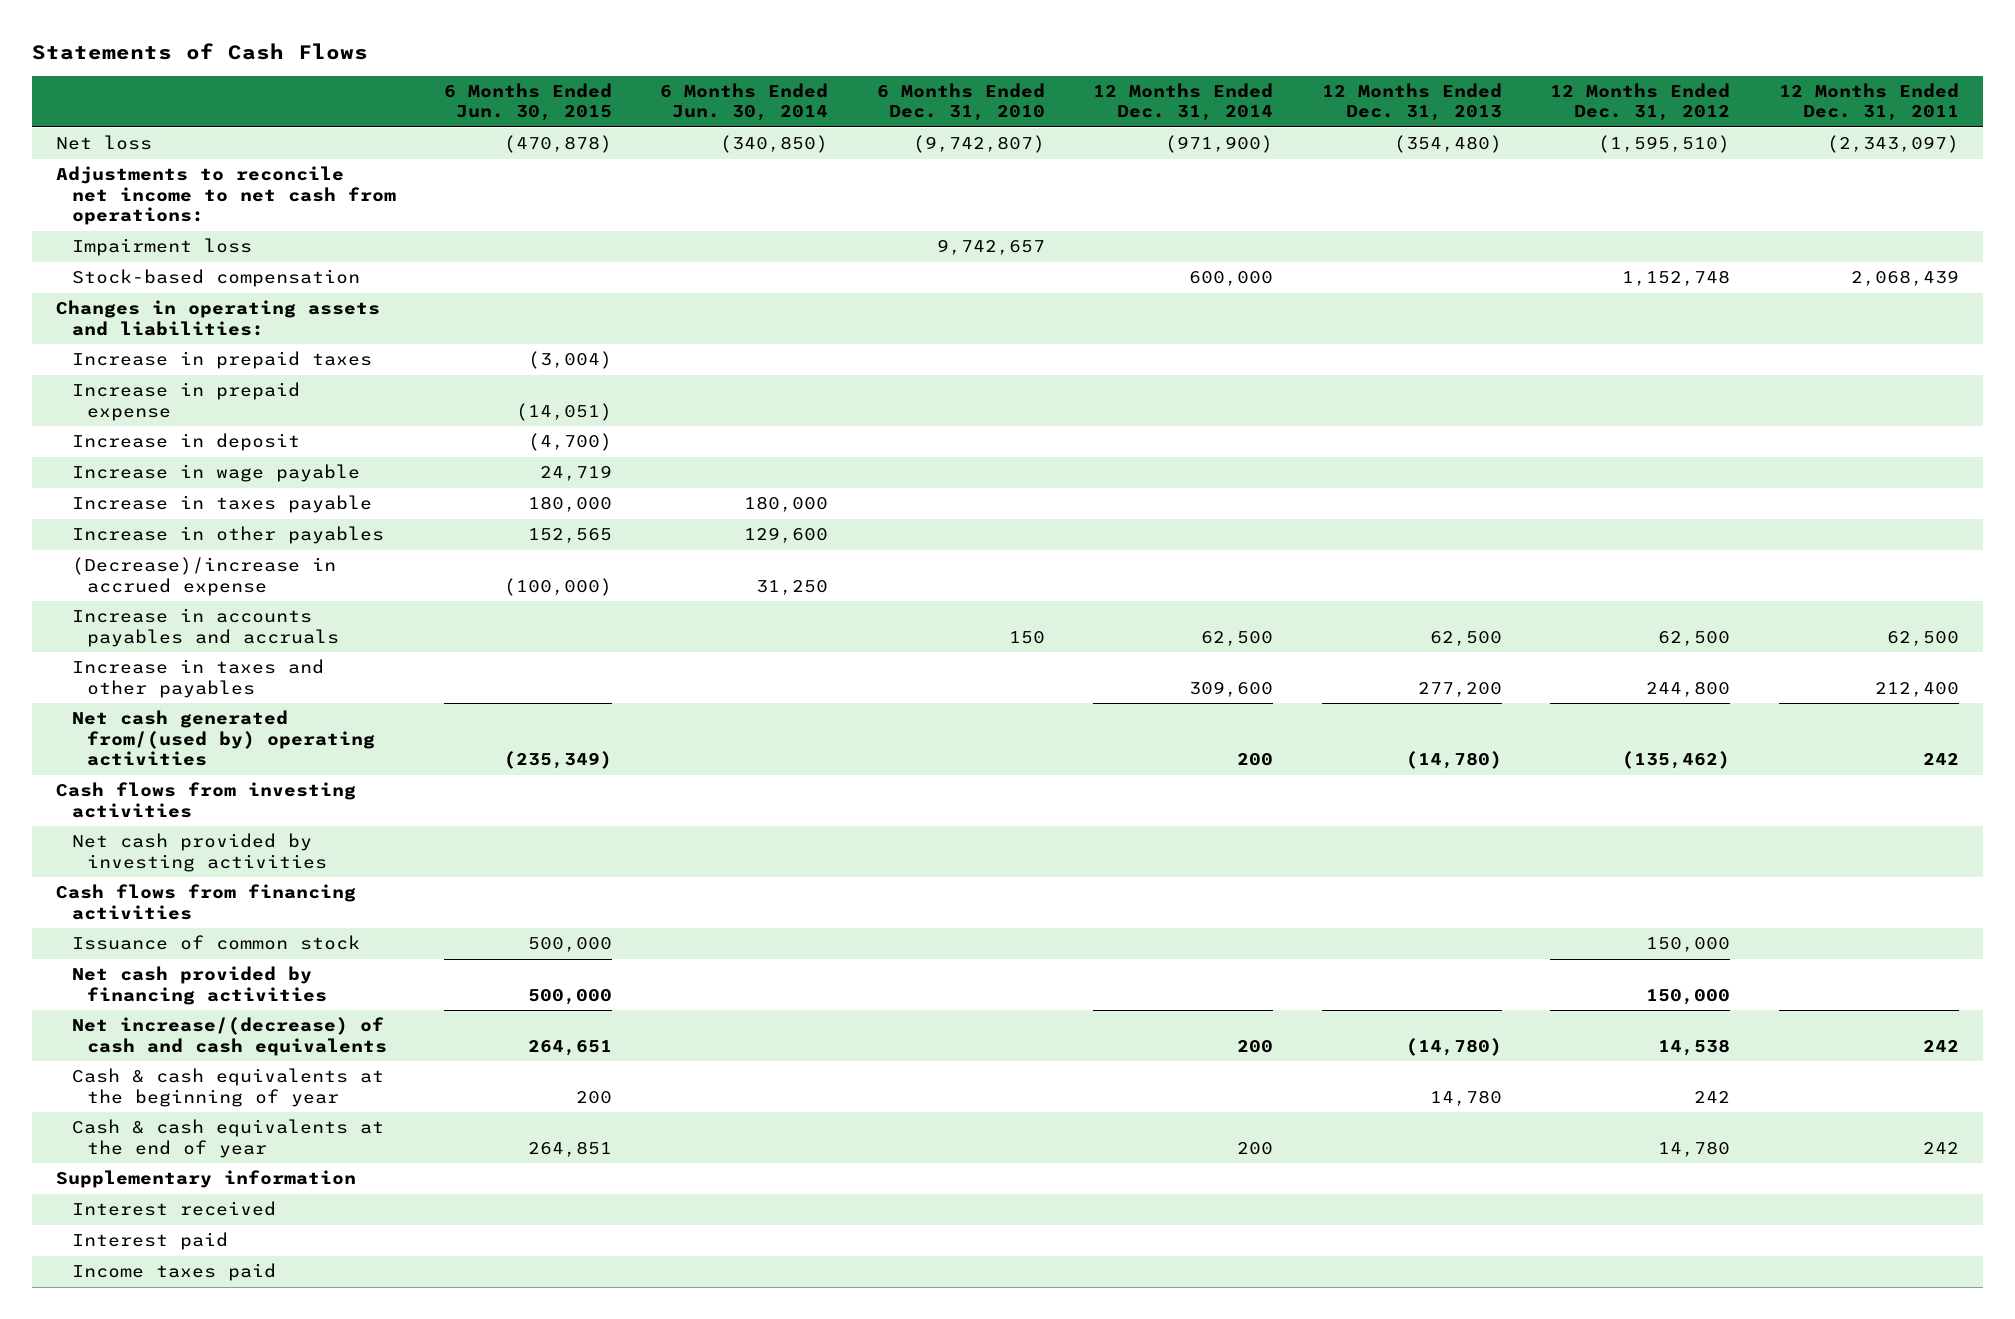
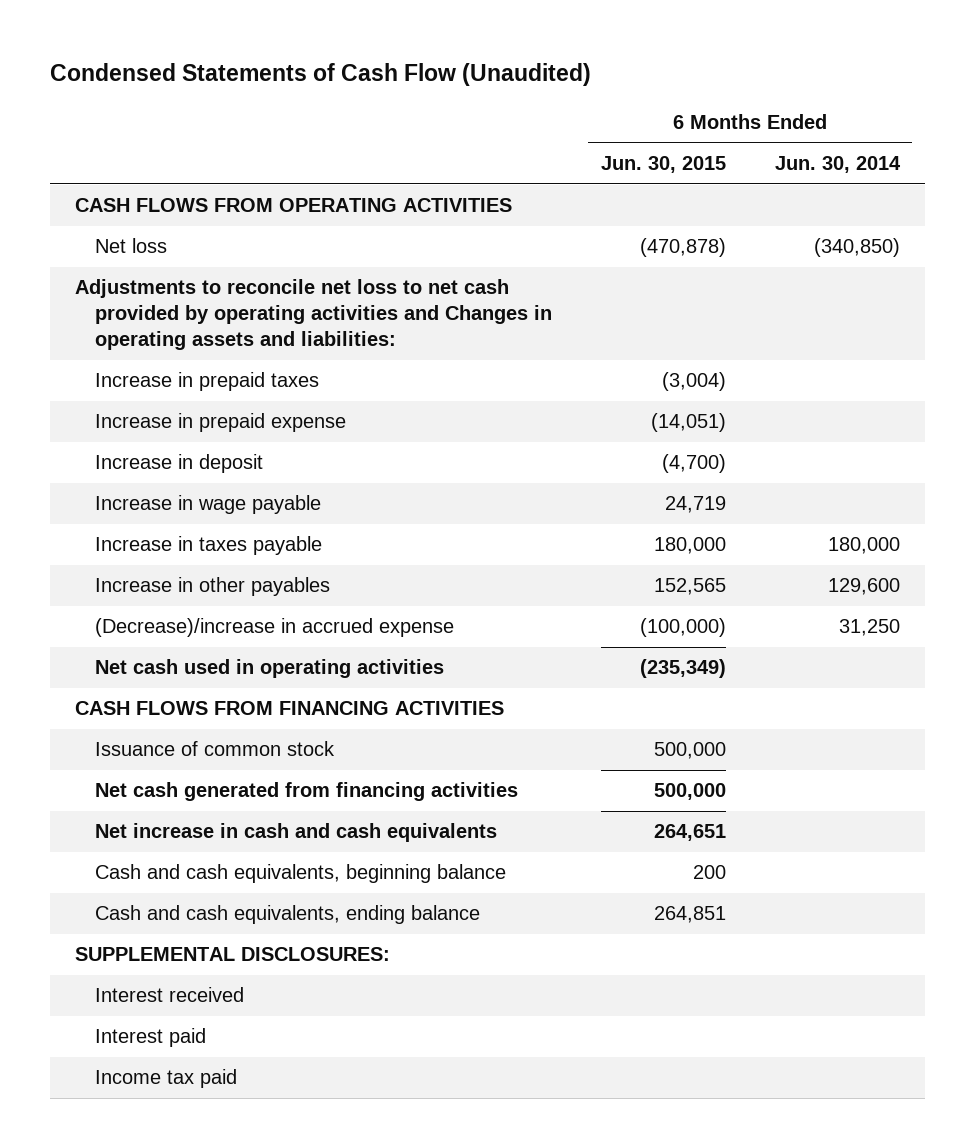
[32,42,369,60] Statements of Cash Flows -> [50,63,592,87] Condensed Statements of Cash Flow (Unaudited)
[876,82,1045,122] 6 Months Ended Dec. 31, 2010 -> none
[1093,82,1274,122] 12 Months Ended Dec. 31, 2014 -> none
[1321,82,1502,122] 12 Months Ended Dec. 31, 2013 -> none
[1550,82,1731,122] 12 Months Ended Dec. 31, 2012 -> none
[1778,82,1959,122] 12 Months Ended Dec. 31, 2011 -> none
none -> [74,198,512,213] CASH FLOWS FROM OPERATING ACTIVITIES
[56,166,396,226] Adjustments to reconcile net income to net cash from operations: -> none
[71,238,252,257] Impairment loss -> none
[71,269,360,288] Stock-based compensation -> none
[56,300,381,336] Changes in operating assets and liabilities: -> [74,279,552,351] Adjustments to reconcile net loss to net cash provided by operating activities and Changes in operating assets and liabilities:
[71,608,339,647] Increase in accounts payables and accruals -> none
[71,659,324,698] Increase in taxes and other payables -> none
[56,782,357,818] Cash flows from investing activities -> none
[71,833,327,872] Net cash provided by investing activities -> none
[71,710,375,767] Net cash generated from/(used by) operating activities -> [94,659,444,679] Net cash used in operating activities
[56,884,357,920] Cash flows from financing activities -> [74,701,504,716] CASH FLOWS FROM FINANCING ACTIVITIES
[71,966,327,1005] Net cash provided by financing activities -> [94,782,518,802] Net cash generated from financing activities
[71,1017,387,1056] Net increase/(decrease) of cash and cash equivalents -> [94,823,497,843] Net increase in cash and cash equivalents
[71,1068,384,1107] Cash & cash equivalents at the beginning of year -> [94,864,506,884] Cash and cash equivalents, beginning balance
[71,1119,384,1158] Cash & cash equivalents at the end of year -> [94,905,480,925] Cash and cash equivalents, ending balance
[56,1170,357,1189] Supplementary information -> [74,947,390,962] SUPPLEMENTAL DISCLOSURES:
[71,1263,276,1282] Income taxes paid -> [94,1069,237,1089] Income tax paid

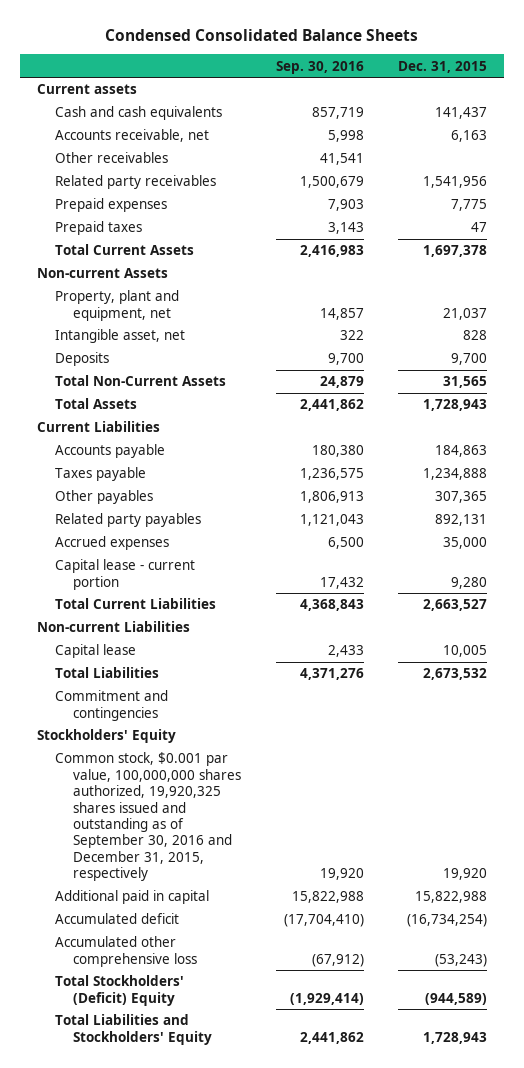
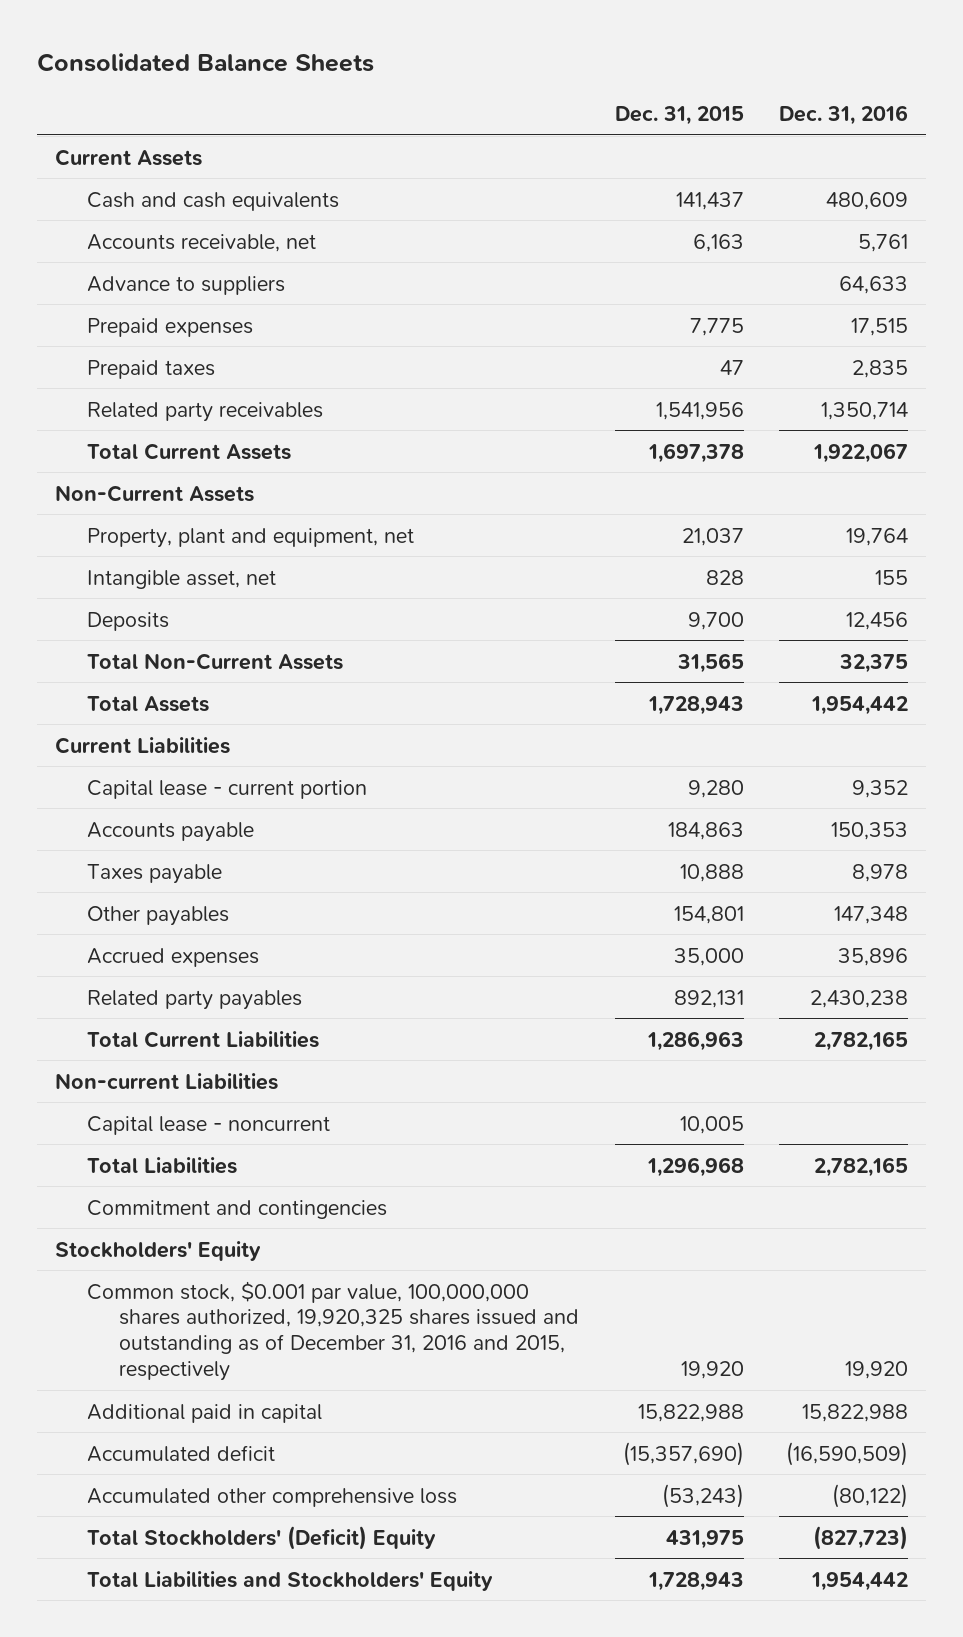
[104,28,418,41] Condensed Consolidated Balance Sheets -> [36,52,374,72] Consolidated Balance Sheets
[275,60,364,74] Sep. 30, 2016 -> none
none -> [779,104,909,125] Dec. 31, 2016
[36,84,137,95] Current assets -> [54,148,202,166] Current Assets
[55,152,169,164] Other receivables -> none
none -> [86,275,285,295] Advance to suppliers
[55,175,217,190] Related party receivables -> [86,401,323,422] Related party receivables
[36,268,168,279] Non-current Assets -> [54,484,254,502] Non-Current Assets
[55,559,196,590] Capital lease - current portion -> [86,779,367,799] Capital lease - current portion
[422,468,487,481] 1,234,888 -> [679,863,744,882] 10,888
[434,491,487,504] 307,365 -> [673,905,744,924] 154,801
[55,513,202,528] Related party payables -> [86,989,302,1010] Related party payables
[422,599,487,612] 2,663,527 -> [646,1030,744,1051] 1,286,963
[55,644,137,659] Capital lease -> [86,1115,330,1135] Capital lease - noncurrent
[422,668,487,681] 2,673,532 -> [646,1156,744,1177] 1,296,968
[55,752,242,882] Common stock, $0.001 par value, 100,000,000 shares authorized, 19,920,325 shares issued and outstanding as of September 30, 2016 and December 31, 2015, respectively -> [86,1280,580,1381] Common stock, $0.001 par value, 100,000,000 shares authorized, 19,920,325 shares issued and outstanding as of December 31, 2016 and 2015, respectively
[406,914,487,928] (16,734,254) -> [622,1441,744,1466] (15,357,690)
[424,992,487,1005] (944,589) -> [665,1529,744,1549] 431,975

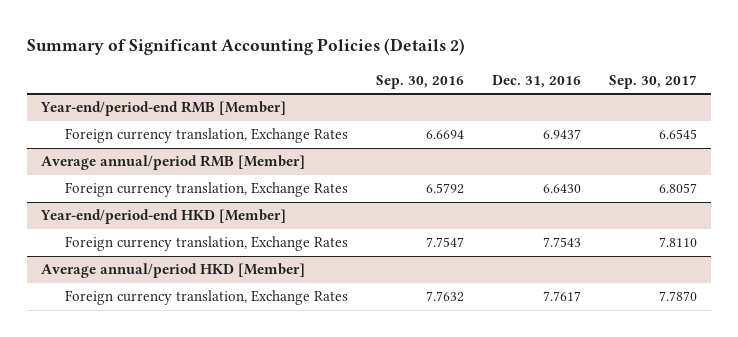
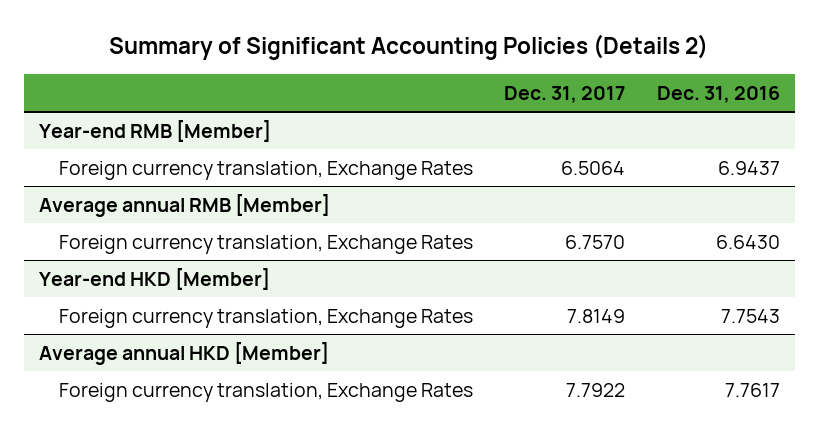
[376,74,465,89] Sep. 30, 2016 -> none
[608,74,697,89] Sep. 30, 2017 -> none
none -> [504,85,626,103] Dec. 31, 2017
[40,101,287,117] Year-end/period-end RMB [Member] -> [39,119,272,142] Year-end RMB [Member]
[41,155,306,171] Average annual/period RMB [Member] -> [39,193,331,217] Average annual RMB [Member]
[40,209,287,225] Year-end/period-end HKD [Member] -> [39,267,271,290] Year-end HKD [Member]
[41,263,306,279] Average annual/period HKD [Member] -> [39,341,330,365] Average annual HKD [Member]

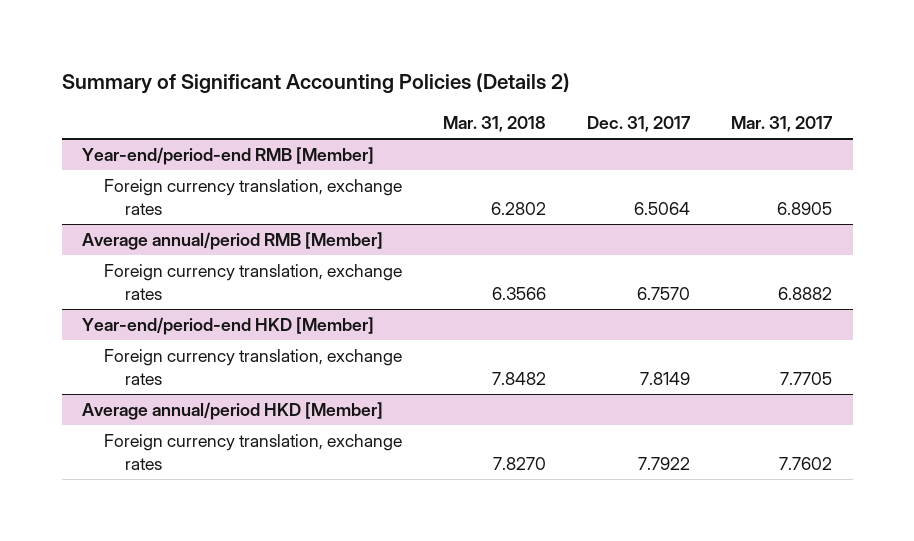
[656,85,780,103] Dec. 31, 2016 -> none
none -> [442,116,546,133] Mar. 31, 2018
none -> [730,116,833,133] Mar. 31, 2017
[39,119,272,142] Year-end RMB [Member] -> [82,146,375,165] Year-end/period-end RMB [Member]
[58,160,473,180] Foreign currency translation, Exchange Rates -> [103,178,402,215] Foreign currency translation, exchange rates
[39,193,331,217] Average annual RMB [Member] -> [82,231,384,250] Average annual/period RMB [Member]
[58,234,473,254] Foreign currency translation, Exchange Rates -> [103,263,402,300] Foreign currency translation, exchange rates
[39,267,271,290] Year-end HKD [Member] -> [82,316,375,335] Year-end/period-end HKD [Member]
[58,308,473,328] Foreign currency translation, Exchange Rates -> [103,348,402,385] Foreign currency translation, exchange rates
[39,341,330,365] Average annual HKD [Member] -> [82,401,384,420] Average annual/period HKD [Member]
[58,382,473,402] Foreign currency translation, Exchange Rates -> [103,433,402,470] Foreign currency translation, exchange rates

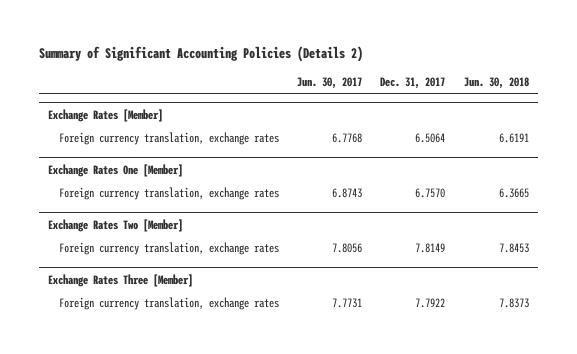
[442,116,546,133] Mar. 31, 2018 -> none
[730,116,833,133] Mar. 31, 2017 -> none
none -> [297,77,363,90] Jun. 30, 2017
none -> [463,77,529,90] Jun. 30, 2018
[82,146,375,165] Year-end/period-end RMB [Member] -> [48,108,164,122] Exchange Rates [Member]
[82,231,384,250] Average annual/period RMB [Member] -> [48,163,184,177] Exchange Rates One [Member]
[82,316,375,335] Year-end/period-end HKD [Member] -> [48,218,184,232] Exchange Rates Two [Member]
[82,401,384,420] Average annual/period HKD [Member] -> [48,273,194,287] Exchange Rates Three [Member]

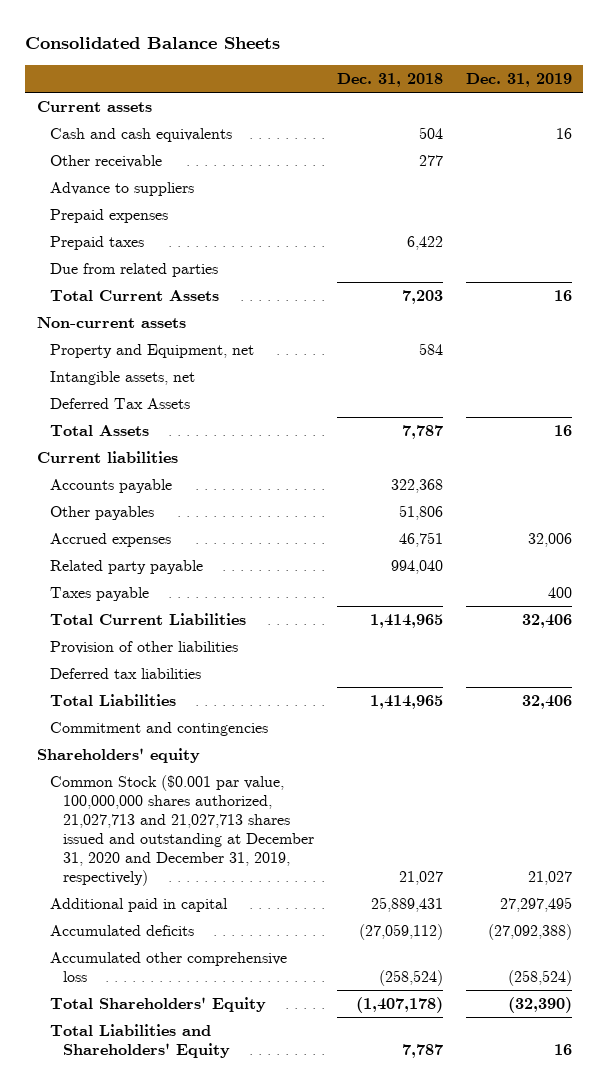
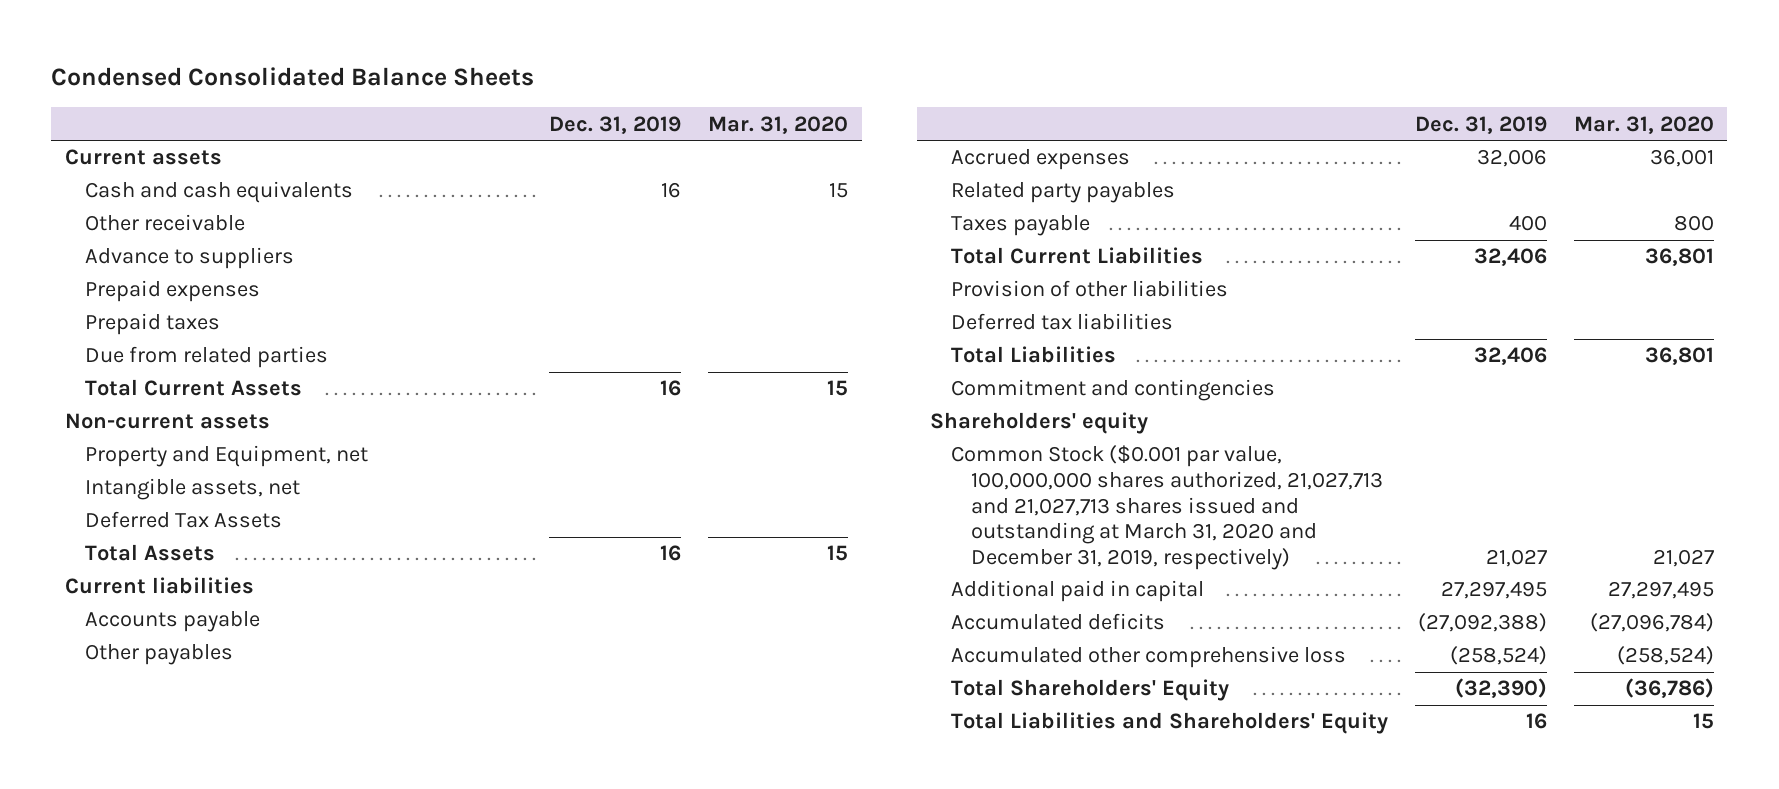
[25,37,281,50] Consolidated Balance Sheets -> [51,67,535,87] Condensed Consolidated Balance Sheets
[336,72,443,87] Dec. 31, 2018 -> none
none -> [708,115,849,134] Mar. 31, 2020
[49,559,203,574] Related party payable -> [950,182,1175,204] Related party payables
[49,774,314,886] Common Stock ($0.001 par value, 100,000,000 shares authorized, 21,027,713 and 21,027,713 shares issued and outstanding at December 31, 2020 and December 31, 2019, respectively) -> [950,445,1384,570] Common Stock ($0.001 par value, 100,000,000 shares authorized, 21,027,713 and 21,027,713 shares issued and outstanding at March 31, 2020 and December 31, 2019, respectively)

